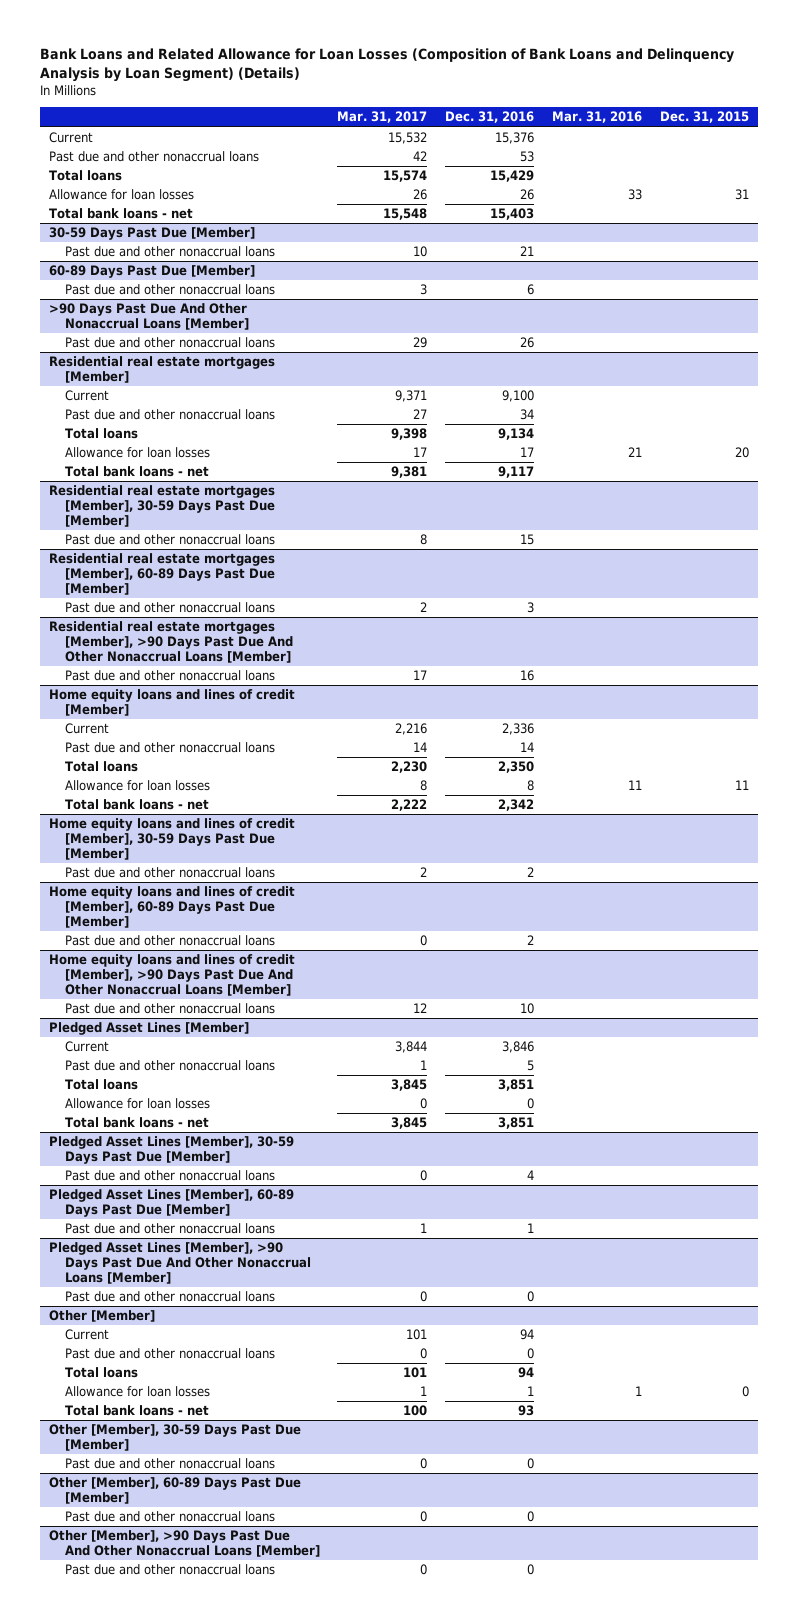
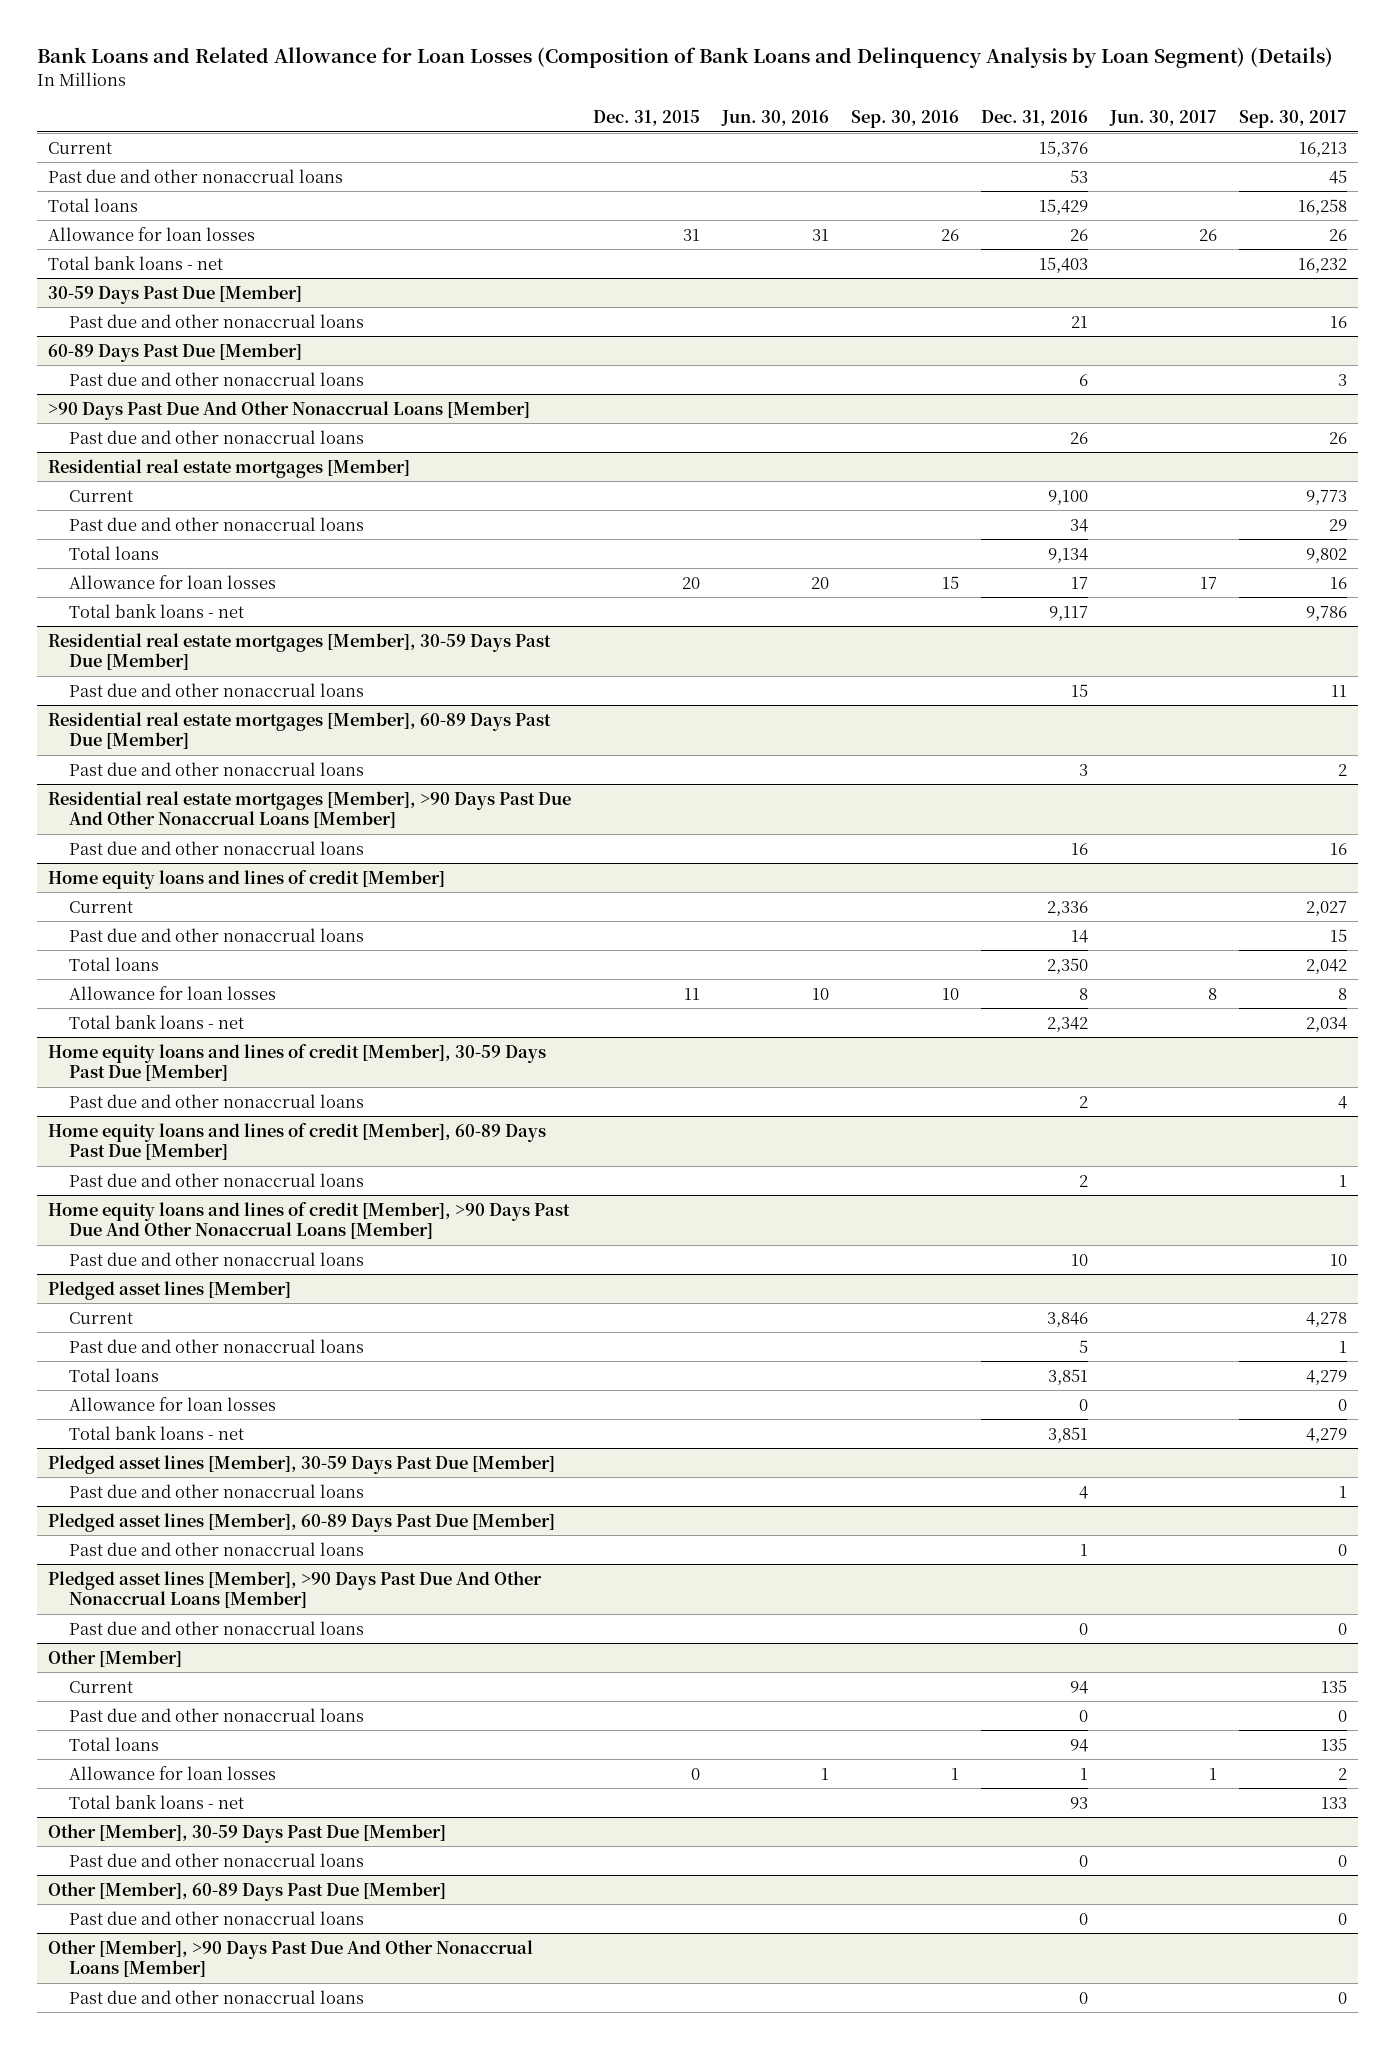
[337,111,428,124] Mar. 31, 2017 -> none
[552,111,643,124] Mar. 31, 2016 -> none
none -> [721,110,830,127] Jun. 30, 2016
none -> [851,110,960,129] Sep. 30, 2016
none -> [1109,110,1218,127] Jun. 30, 2017
none -> [1239,110,1348,129] Sep. 30, 2017
[49,1022,250,1036] Pledged Asset Lines [Member] -> [48,1280,292,1300] Pledged asset lines [Member]
[49,1136,295,1164] Pledged Asset Lines [Member], 30-59 Days Past Due [Member] -> [48,1454,556,1474] Pledged asset lines [Member], 30-59 Days Past Due [Member]
[49,1189,295,1217] Pledged Asset Lines [Member], 60-89 Days Past Due [Member] -> [48,1512,556,1532] Pledged asset lines [Member], 60-89 Days Past Due [Member]
[49,1242,311,1284] Pledged Asset Lines [Member], >90 Days Past Due And Other Nonaccrual Loans [Member] -> [48,1570,543,1608] Pledged asset lines [Member], >90 Days Past Due And Other Nonaccrual Loans [Member]

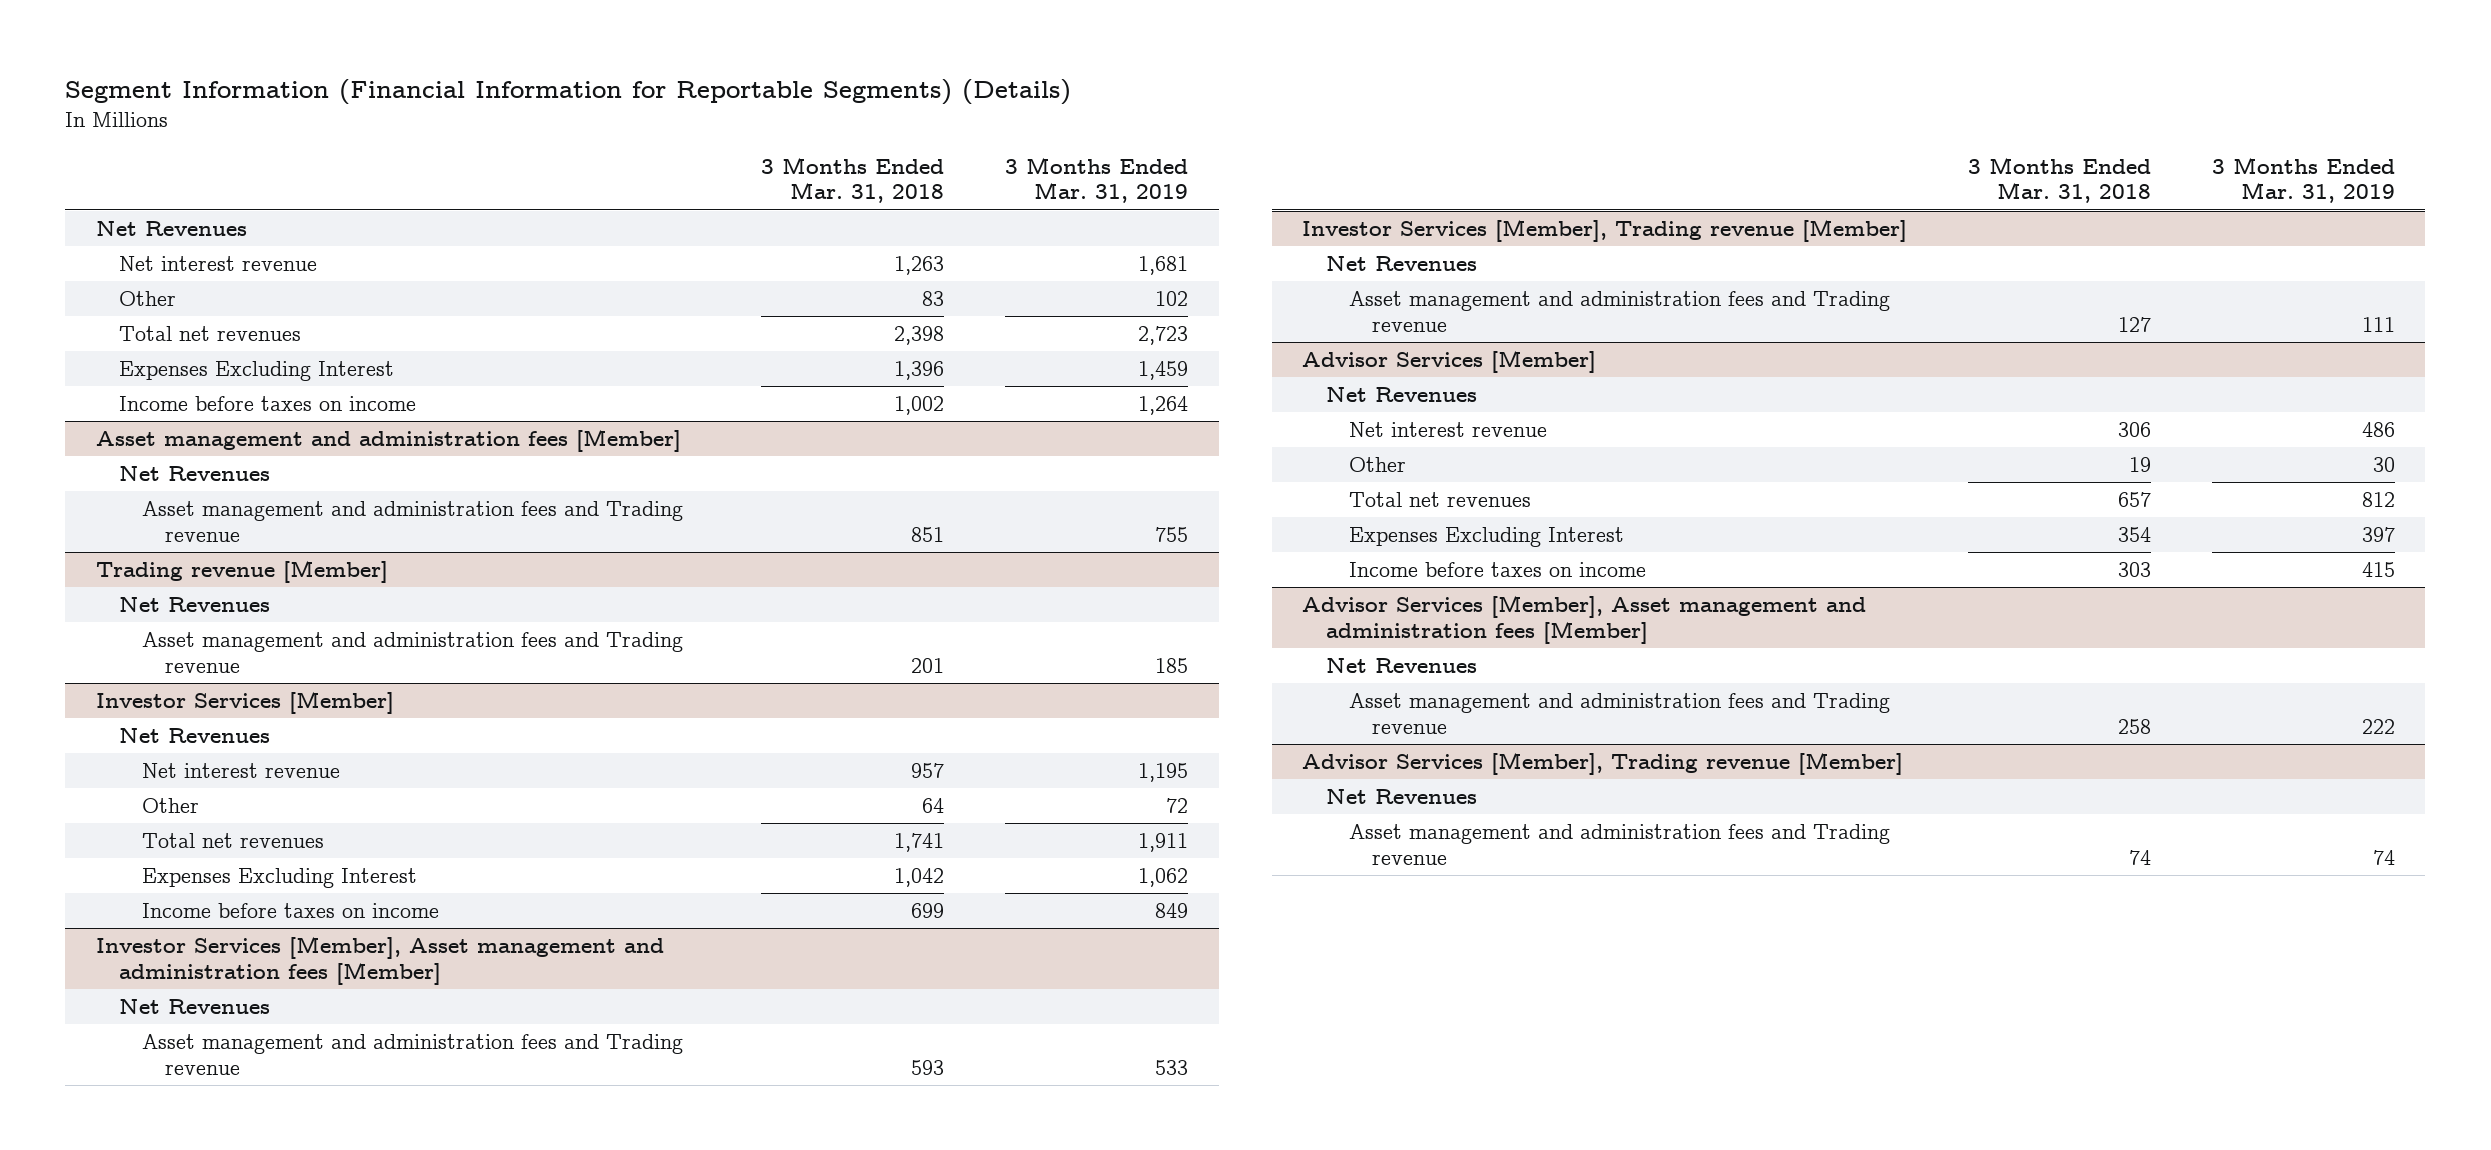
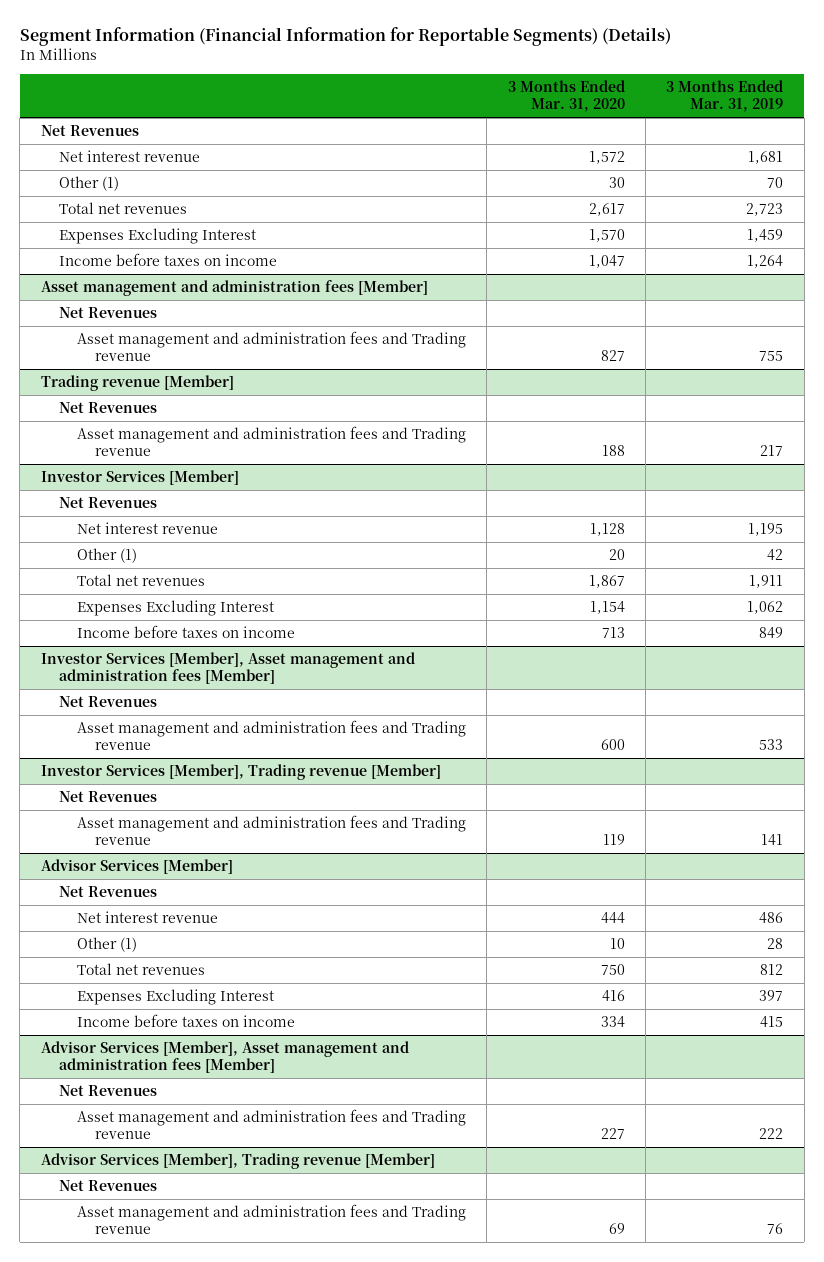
[761,156,945,204] 3 Months Ended Mar. 31, 2018 -> none
none -> [507,80,625,113] 3 Months Ended Mar. 31, 2020
[118,291,176,307] Other -> [58,176,119,192] Other (1)
[1155,291,1189,307] 102 -> [767,177,784,189] 70
[1155,657,1189,673] 185 -> [760,445,784,457] 217
[142,798,200,814] Other -> [77,548,138,564] Other (1)
[1166,798,1189,814] 72 -> [767,549,784,561] 42
[2362,316,2396,332] 111 -> [761,834,784,846] 141
[1348,457,1406,473] Other -> [77,937,138,953] Other (1)
[2373,457,2396,473] 30 -> [767,938,784,950] 28
[2373,849,2396,865] 74 -> [767,1223,784,1235] 76

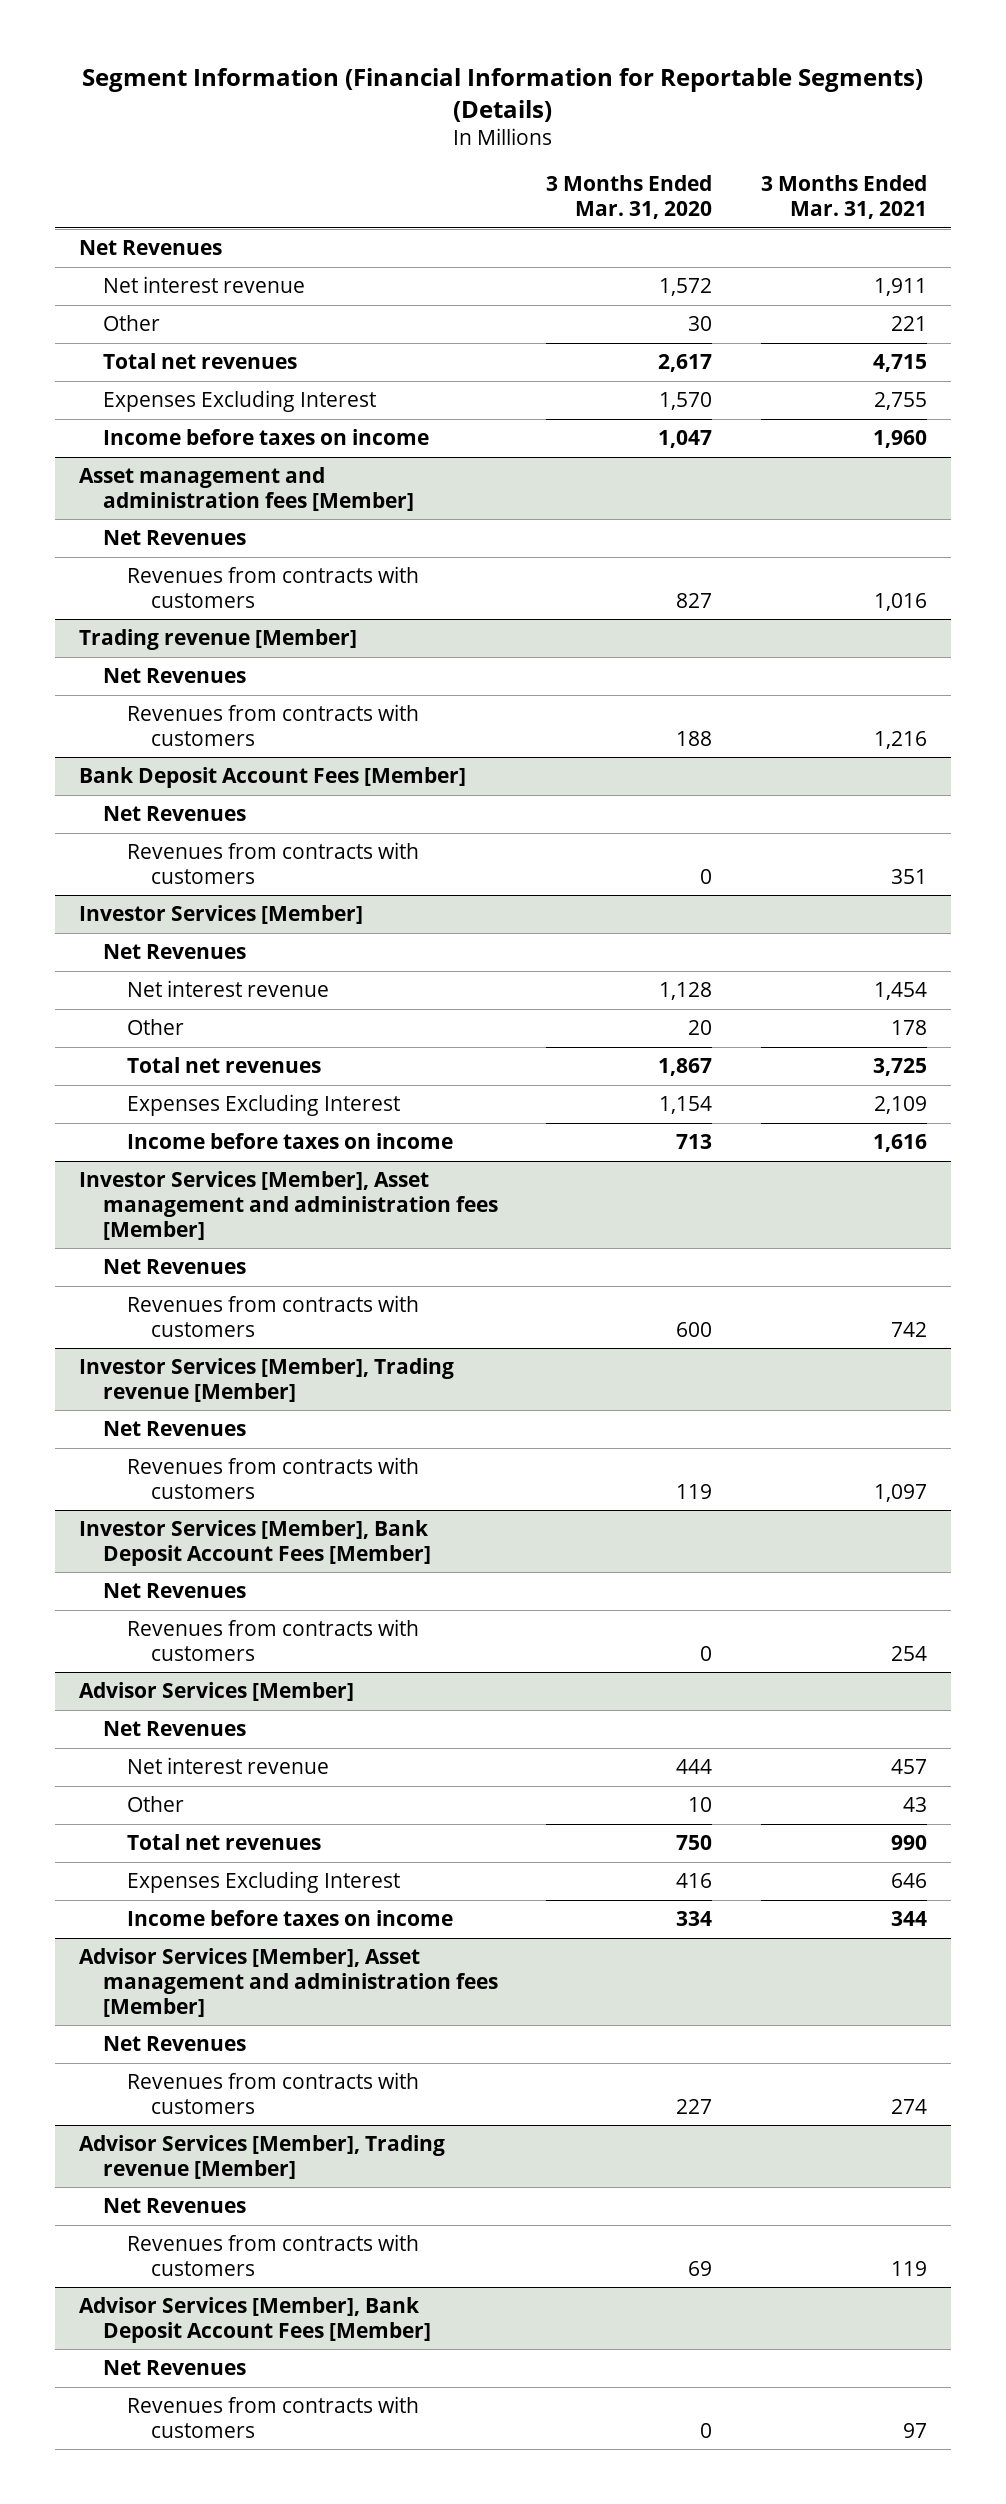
[666,80,784,113] 3 Months Ended Mar. 31, 2019 -> none
none -> [760,175,927,220] 3 Months Ended Mar. 31, 2021
[58,176,119,192] Other (1) -> [102,314,160,331] Other
[77,331,467,362] Asset management and administration fees and Trading revenue -> [126,565,419,608] Revenues from contracts with customers
[77,426,467,457] Asset management and administration fees and Trading revenue -> [126,703,419,746] Revenues from contracts with customers
none -> [78,766,466,788] Bank Deposit Account Fees [Member]
none -> [102,805,246,821] Net Revenues
none -> [126,841,419,884] Revenues from contracts with customers
[77,548,138,564] Other (1) -> [126,1018,184,1035] Other
[77,720,467,751] Asset management and administration fees and Trading revenue -> [126,1294,419,1337] Revenues from contracts with customers
[77,815,467,846] Asset management and administration fees and Trading revenue -> [126,1456,419,1499] Revenues from contracts with customers
none -> [78,1519,431,1566] Investor Services [Member], Bank Deposit Account Fees [Member]
none -> [102,1582,246,1598] Net Revenues
none -> [126,1618,419,1661] Revenues from contracts with customers
[77,937,138,953] Other (1) -> [126,1795,184,1812] Other
[77,1109,467,1140] Asset management and administration fees and Trading revenue -> [126,2071,419,2114] Revenues from contracts with customers
[77,1204,467,1235] Asset management and administration fees and Trading revenue -> [126,2233,419,2276] Revenues from contracts with customers
none -> [78,2296,431,2343] Advisor Services [Member], Bank Deposit Account Fees [Member]
none -> [102,2359,246,2375] Net Revenues
none -> [126,2395,419,2438] Revenues from contracts with customers

